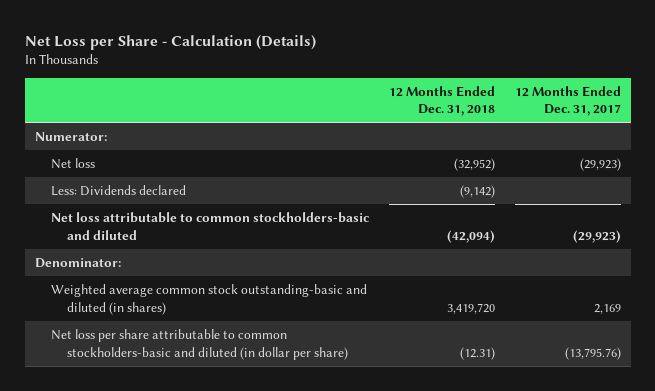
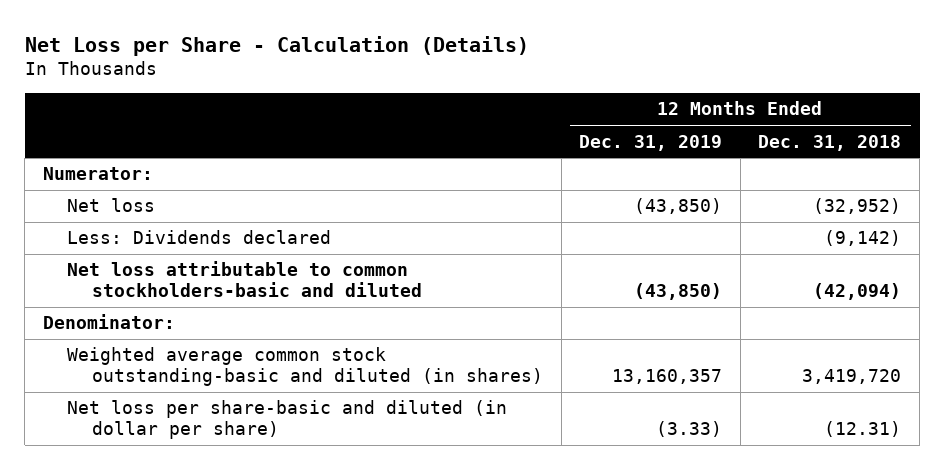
[514,85,621,117] 12 Months Ended Dec. 31, 2017 -> none
none -> [579,134,723,151] Dec. 31, 2019
[50,328,348,360] Net loss per share attributable to common stockholders-basic and diluted (in dollar per share) -> [67,400,508,440] Net loss per share-basic and diluted (in dollar per share)

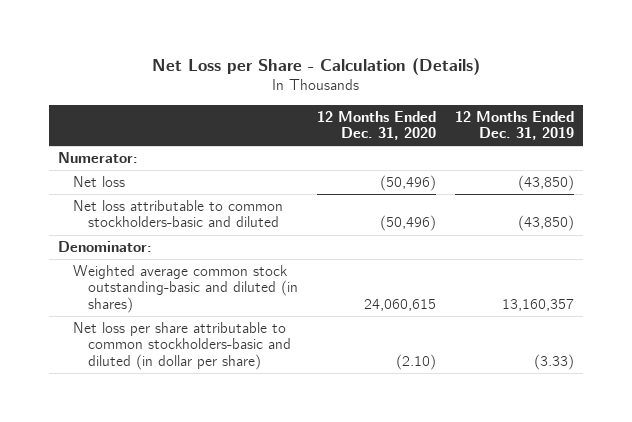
[758,134,902,151] Dec. 31, 2018 -> none
none -> [317,110,437,141] 12 Months Ended Dec. 31, 2020
[67,230,332,245] Less: Dividends declared -> none
[67,400,508,440] Net loss per share-basic and diluted (in dollar per share) -> [73,321,292,370] Net loss per share attributable to common stockholders-basic and diluted (in dollar per share)

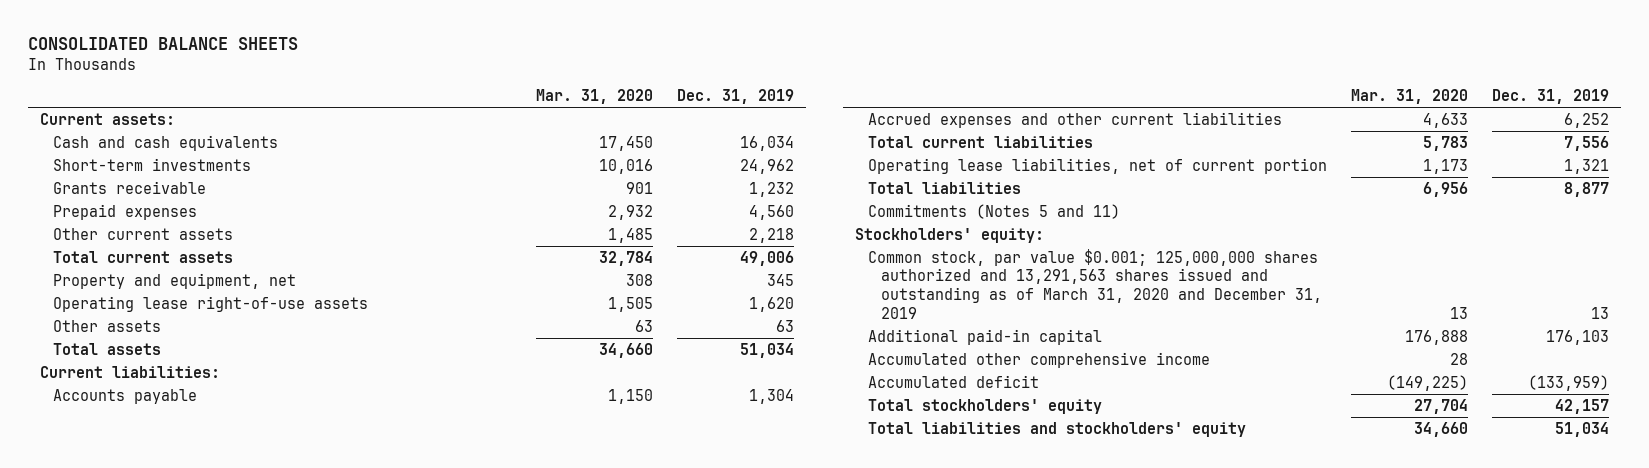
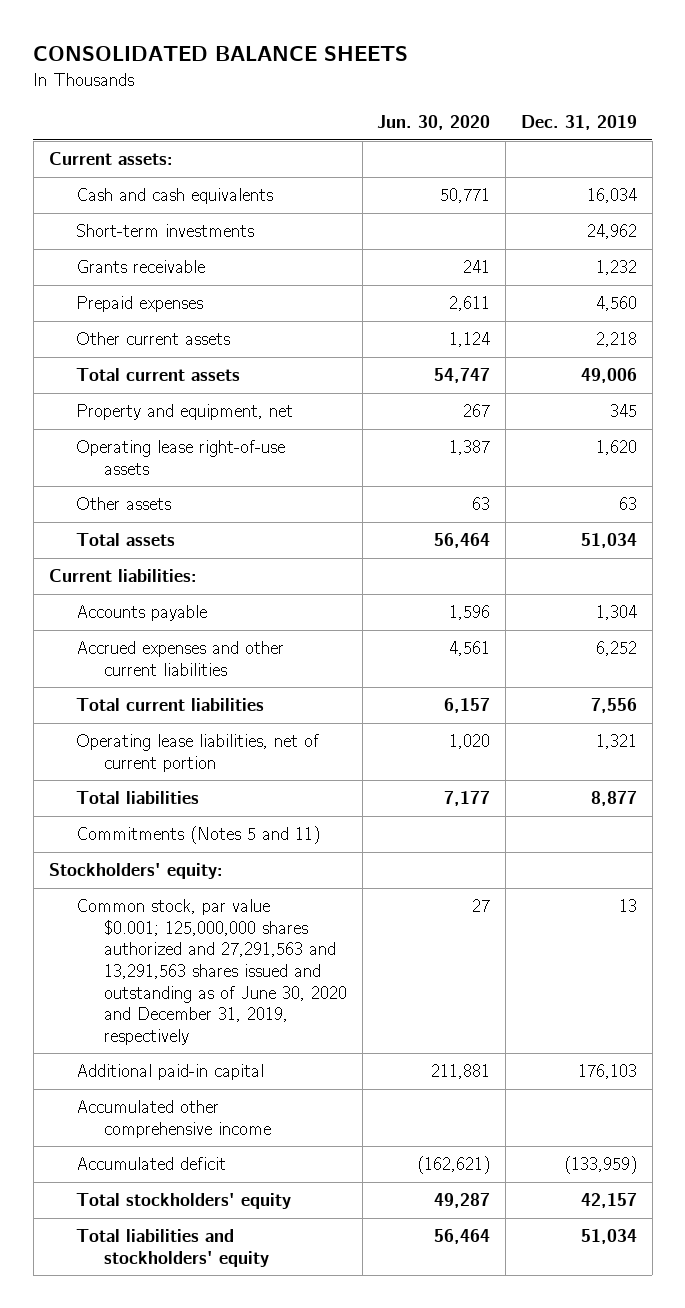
[536,89,654,105] Mar. 31, 2020 -> none
none -> [377,115,491,131] Jun. 30, 2020
[867,248,1322,319] Common stock, par value $0.001; 125,000,000 shares authorized and 13,291,563 shares issued and outstanding as of March 31, 2020 and December 31, 2019 -> [76,899,347,1045] Common stock, par value $0.001; 125,000,000 shares authorized and 27,291,563 and 13,291,563 shares issued and outstanding as of June 30, 2020 and December 31, 2019, respectively

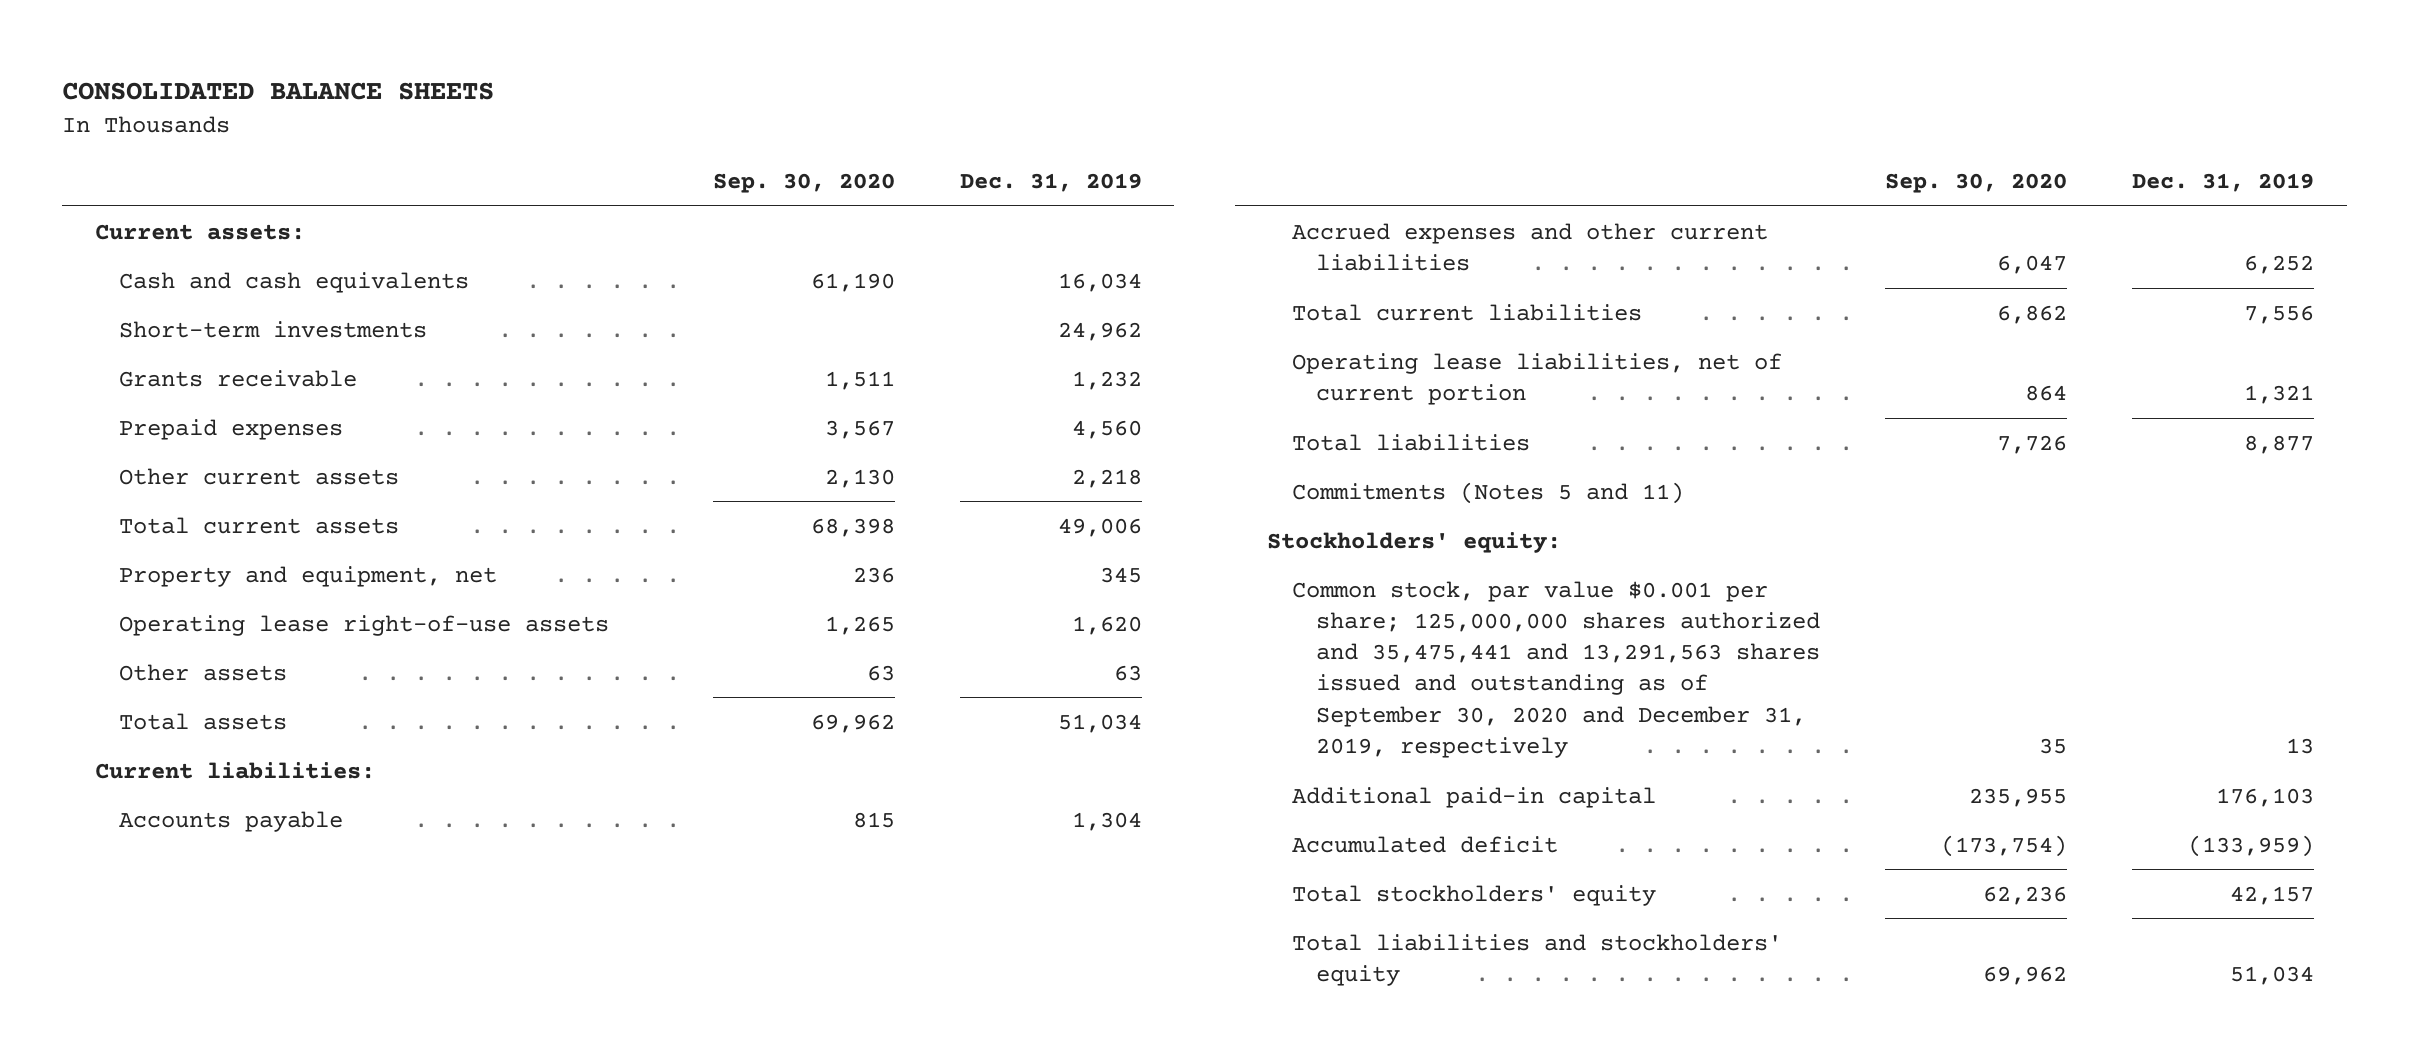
[377,115,491,131] Jun. 30, 2020 -> none
none -> [712,172,895,193] Sep. 30, 2020
[76,899,347,1045] Common stock, par value $0.001; 125,000,000 shares authorized and 27,291,563 and 13,291,563 shares issued and outstanding as of June 30, 2020 and December 31, 2019, respectively -> [1291,580,1821,758] Common stock, par value $0.001 per share; 125,000,000 shares authorized and 35,475,441 and 13,291,563 shares issued and outstanding as of September 30, 2020 and December 31, 2019, respectively
[76,1100,271,1138] Accumulated other comprehensive income -> none

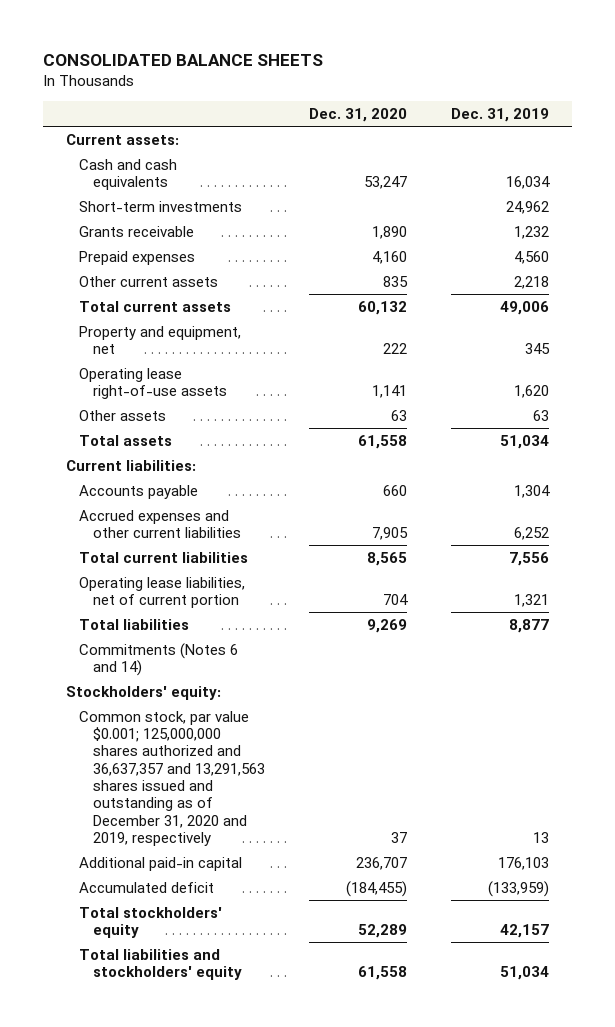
[712,172,895,193] Sep. 30, 2020 -> none
none -> [309,107,408,122] Dec. 31, 2020
[1291,481,1684,504] Commitments (Notes 5 and 11) -> [79,642,239,677] Commitments (Notes 6 and 14)
[1291,580,1821,758] Common stock, par value $0.001 per share; 125,000,000 shares authorized and 35,475,441 and 13,291,563 shares issued and outstanding as of September 30, 2020 and December 31, 2019, respectively -> [79,710,265,847] Common stock, par value $0.001; 125,000,000 shares authorized and 36,637,357 and 13,291,563 shares issued and outstanding as of December 31, 2020 and 2019, respectively

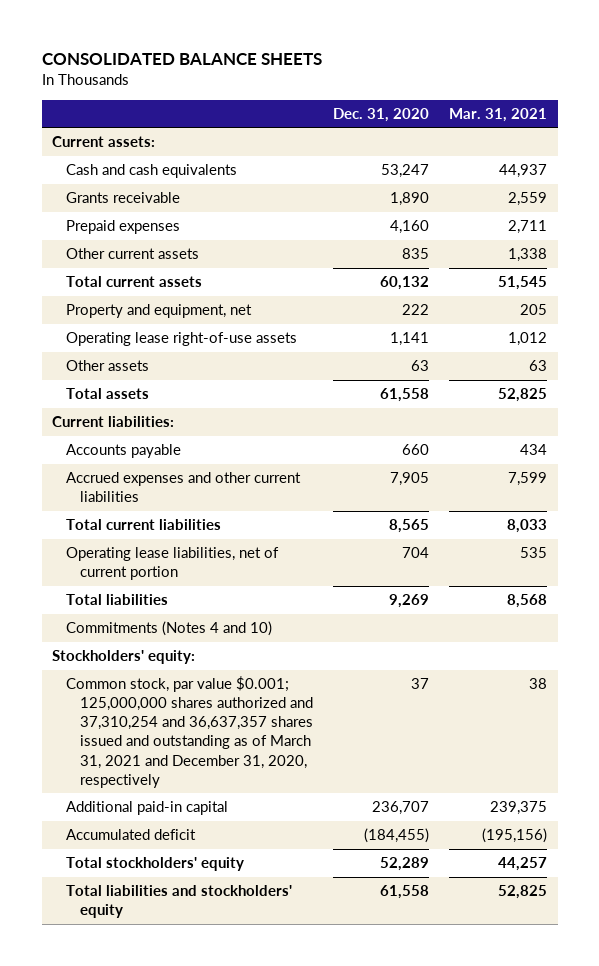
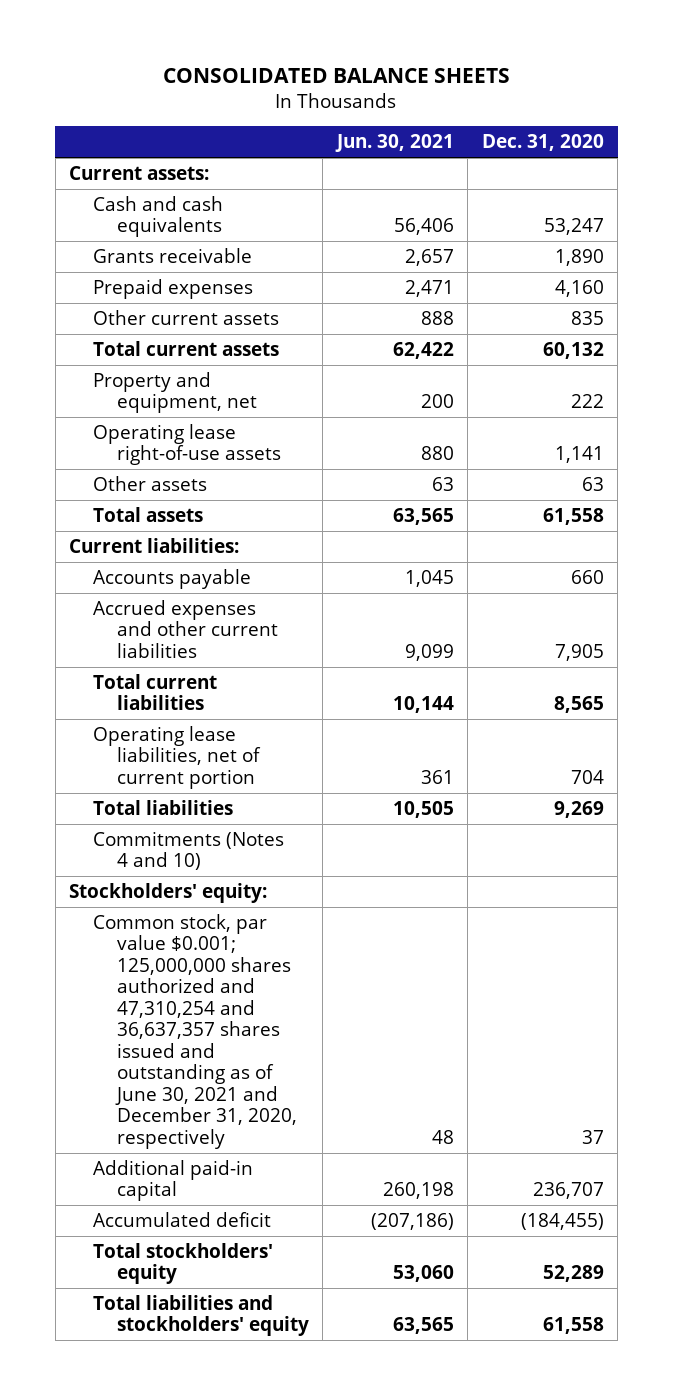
[449,107,548,122] Mar. 31, 2021 -> none
none -> [334,134,454,153] Jun. 30, 2021
[65,676,313,788] Common stock, par value $0.001; 125,000,000 shares authorized and 37,310,254 and 36,637,357 shares issued and outstanding as of March 31, 2021 and December 31, 2020, respectively -> [92,913,297,1149] Common stock, par value $0.001; 125,000,000 shares authorized and 47,310,254 and 36,637,357 shares issued and outstanding as of June 30, 2021 and December 31, 2020, respectively

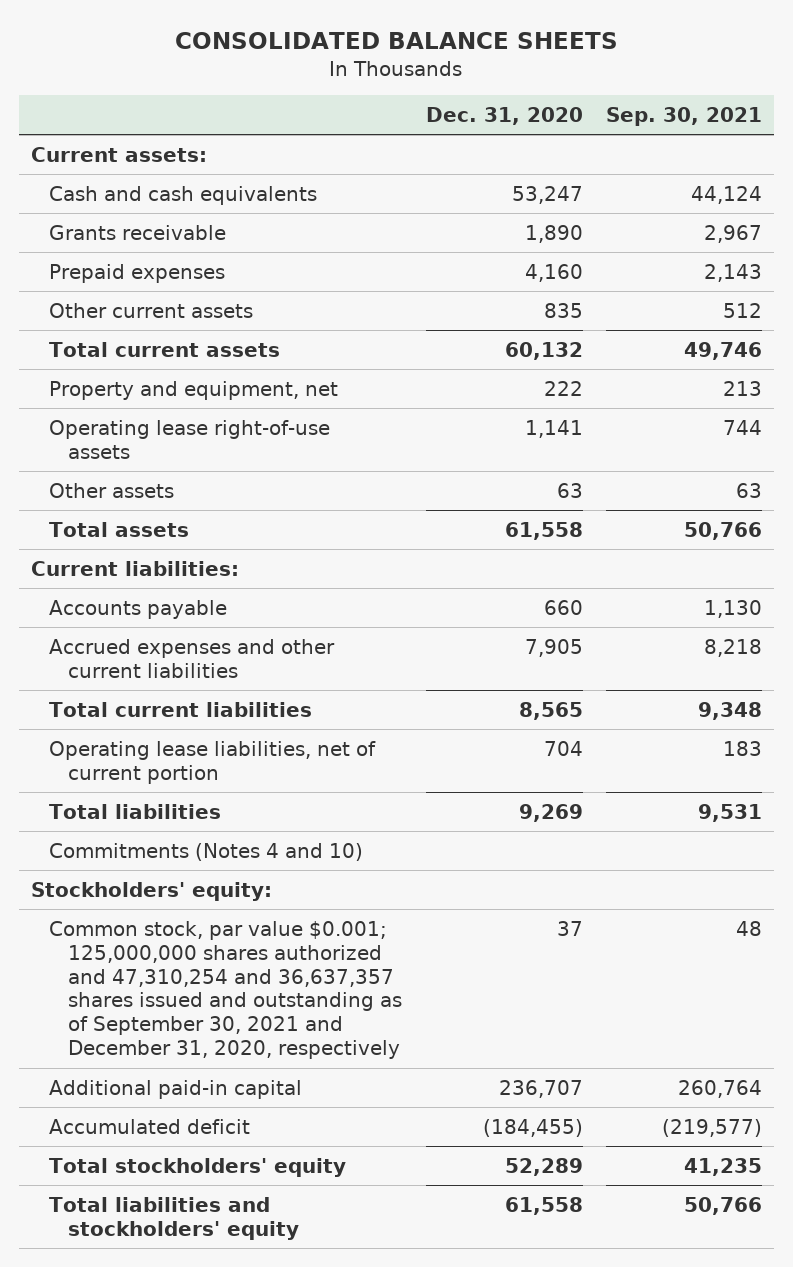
[334,134,454,153] Jun. 30, 2021 -> none
none -> [606,106,763,126] Sep. 30, 2021
[92,913,297,1149] Common stock, par value $0.001; 125,000,000 shares authorized and 47,310,254 and 36,637,357 shares issued and outstanding as of June 30, 2021 and December 31, 2020, respectively -> [49,920,402,1060] Common stock, par value $0.001; 125,000,000 shares authorized and 47,310,254 and 36,637,357 shares issued and outstanding as of September 30, 2021 and December 31, 2020, respectively

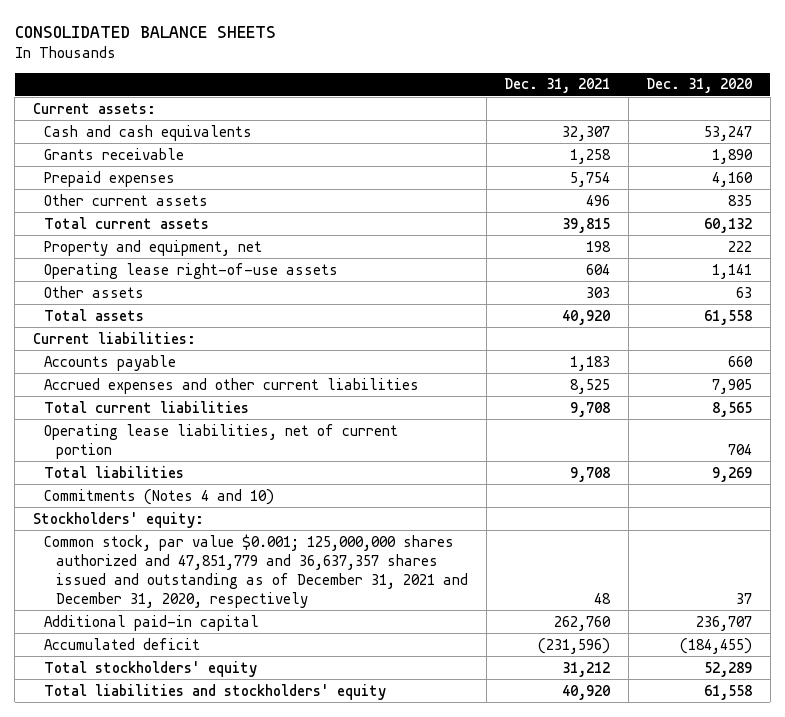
[606,106,763,126] Sep. 30, 2021 -> none
none -> [504,78,611,94] Dec. 31, 2021
[49,920,402,1060] Common stock, par value $0.001; 125,000,000 shares authorized and 47,310,254 and 36,637,357 shares issued and outstanding as of September 30, 2021 and December 31, 2020, respectively -> [44,533,469,608] Common stock, par value $0.001; 125,000,000 shares authorized and 47,851,779 and 36,637,357 shares issued and outstanding as of December 31, 2021 and December 31, 2020, respectively

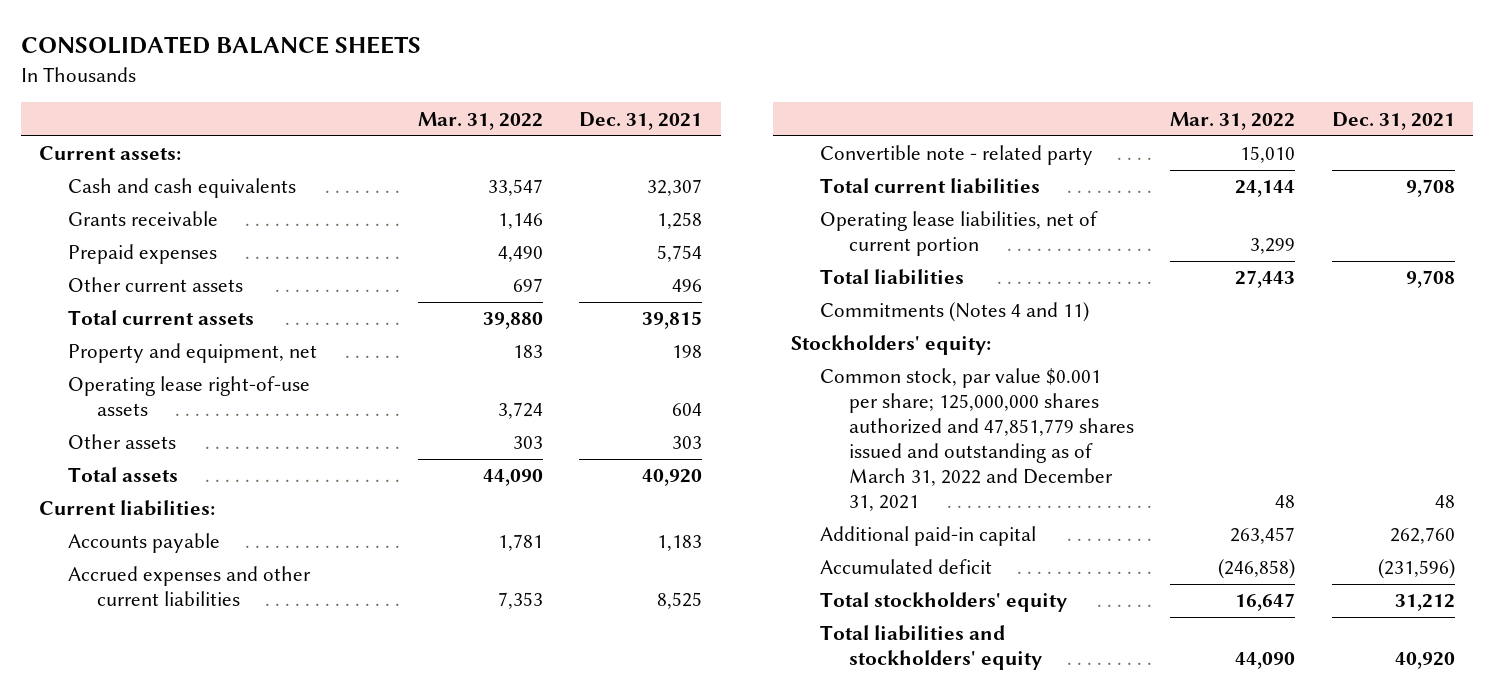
[646,78,753,94] Dec. 31, 2020 -> none
none -> [418,111,544,130] Mar. 31, 2022
none -> [820,145,1094,166] Convertible note - related party
[44,488,275,505] Commitments (Notes 4 and 10) -> [820,302,1090,323] Commitments (Notes 4 and 11)
[44,533,469,608] Common stock, par value $0.001; 125,000,000 shares authorized and 47,851,779 and 36,637,357 shares issued and outstanding as of December 31, 2021 and December 31, 2020, respectively -> [820,368,1134,512] Common stock, par value $0.001 per share; 125,000,000 shares authorized and 47,851,779 shares issued and outstanding as of March 31, 2022 and December 31, 2021

